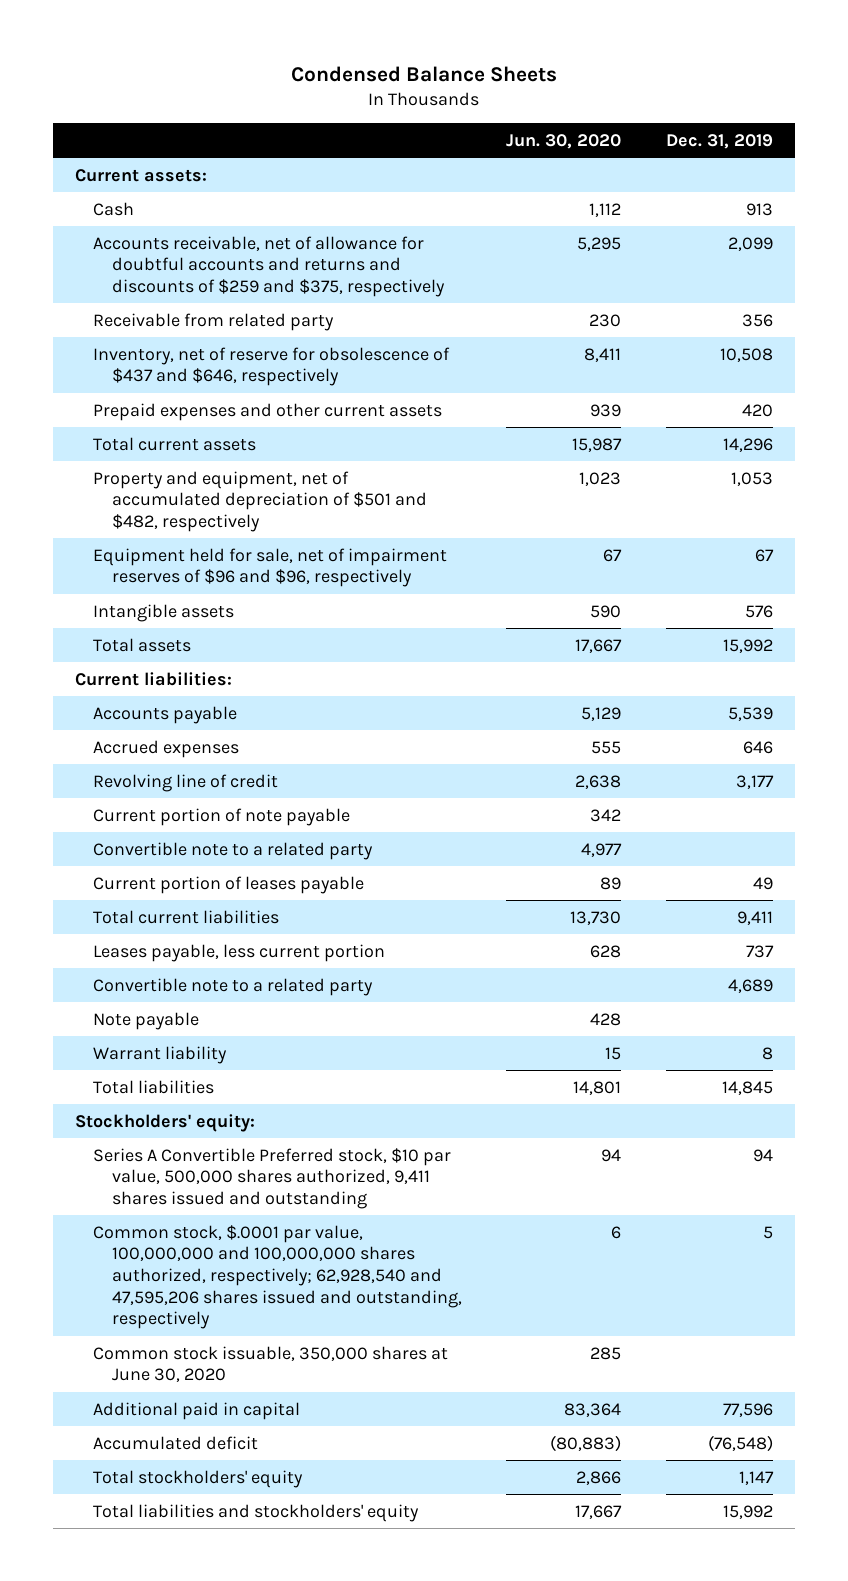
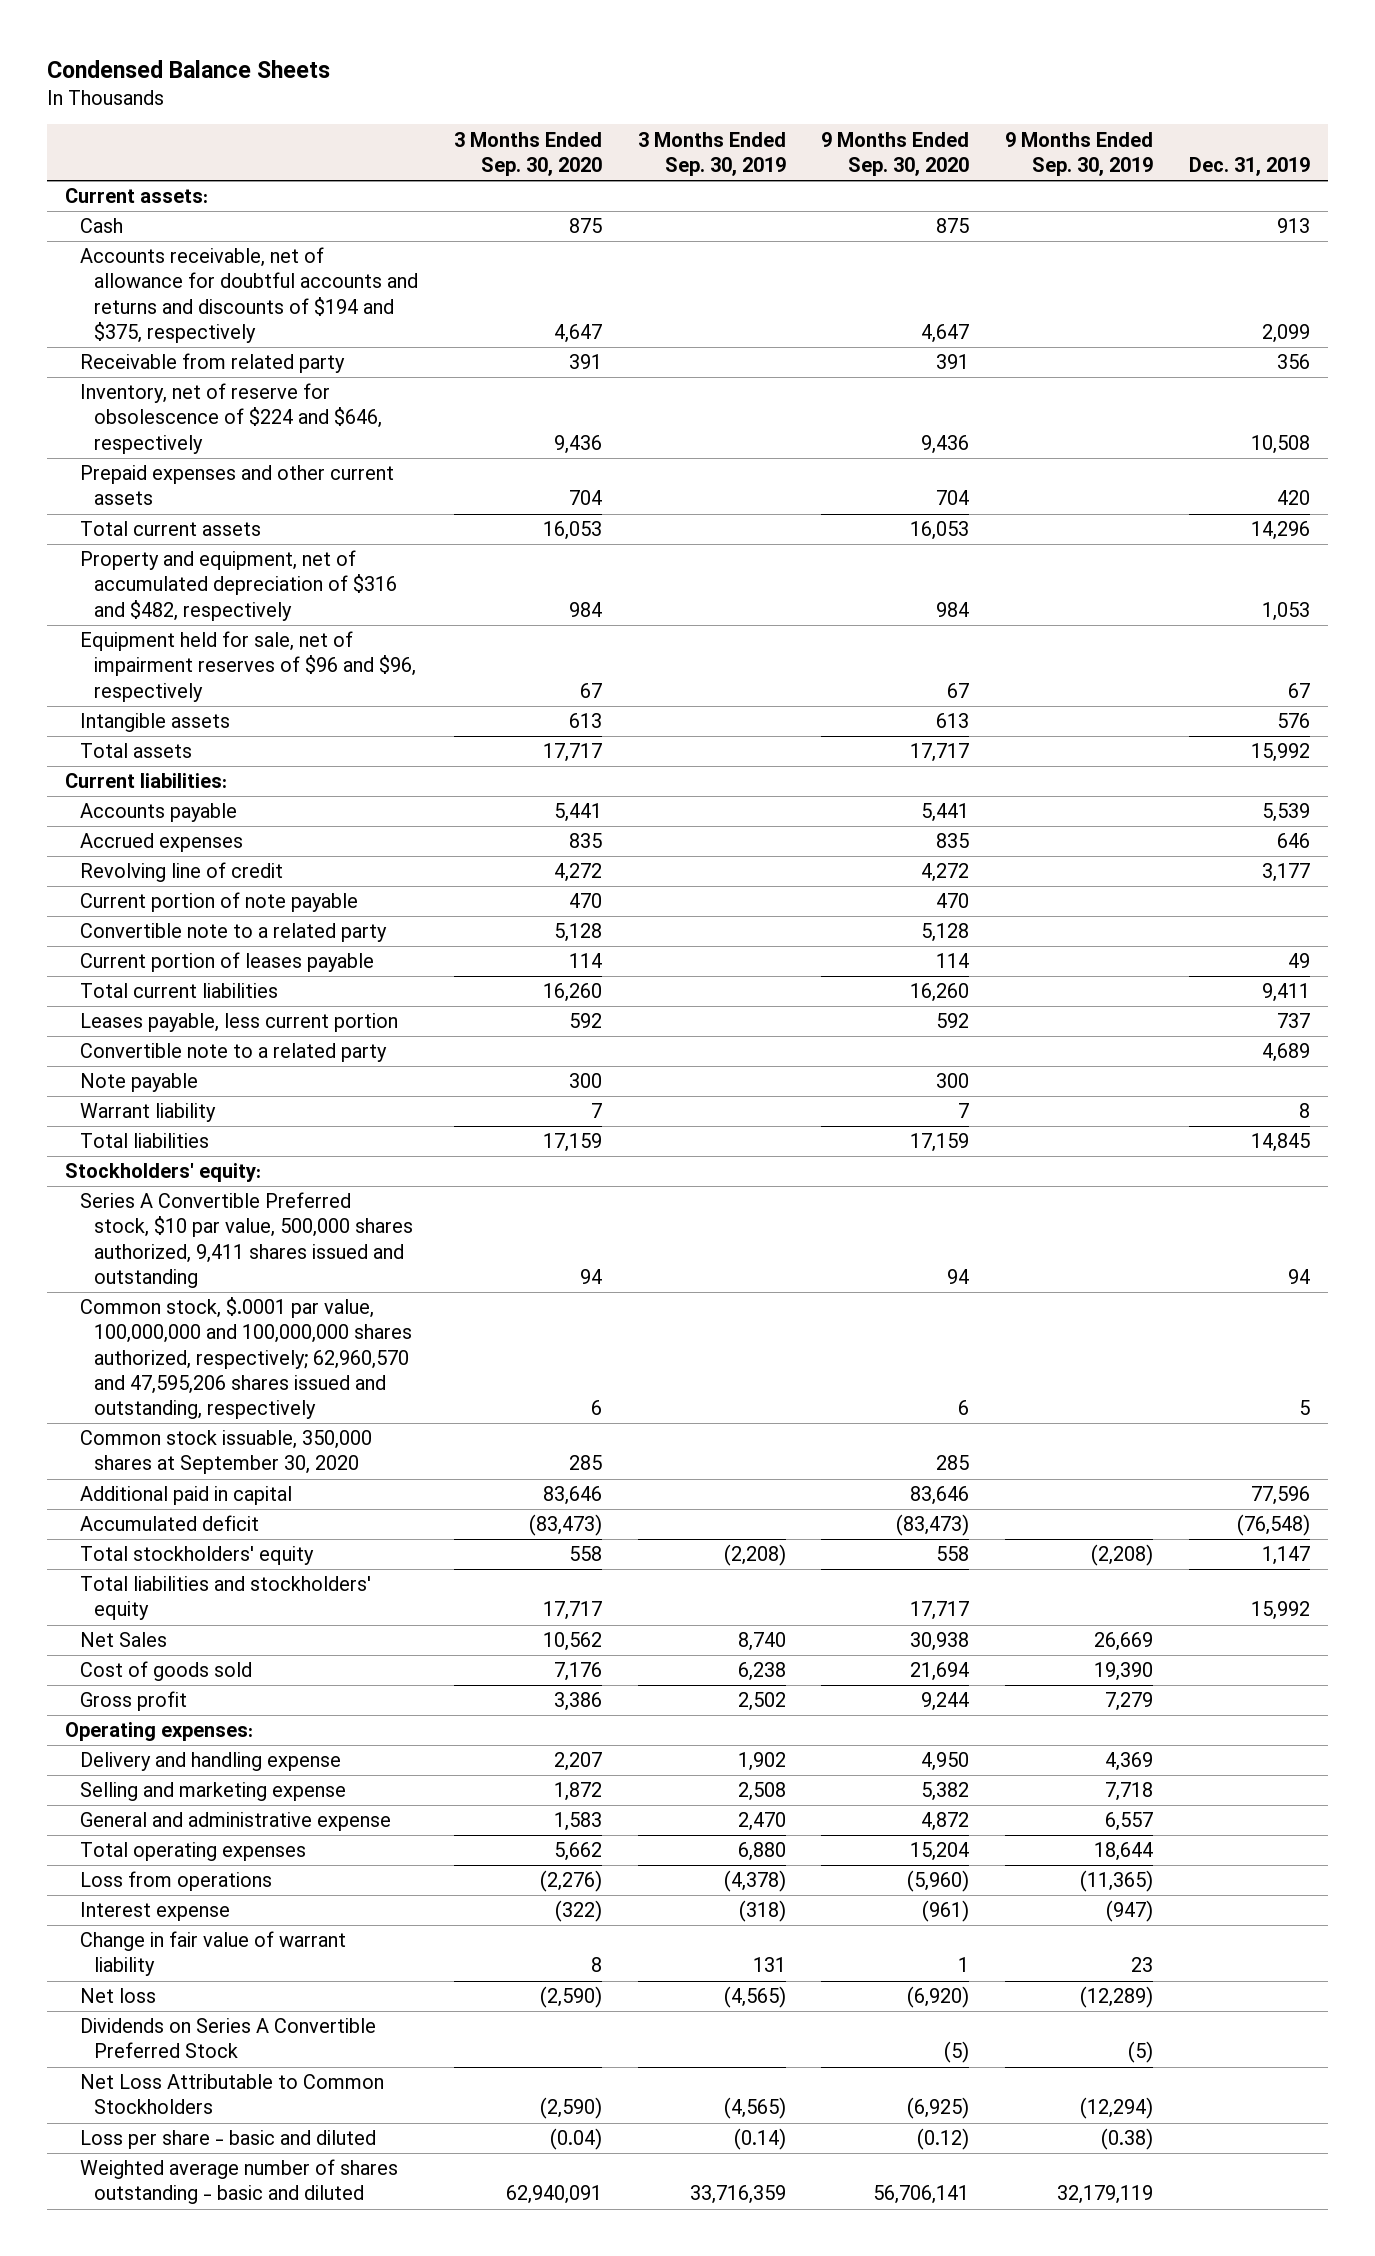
[506,134,622,150] Jun. 30, 2020 -> none
none -> [453,131,602,176] 3 Months Ended Sep. 30, 2020
none -> [637,131,786,176] 3 Months Ended Sep. 30, 2019
none -> [821,131,970,176] 9 Months Ended Sep. 30, 2020
none -> [1005,131,1154,176] 9 Months Ended Sep. 30, 2019
[93,235,445,298] Accounts receivable, net of allowance for doubtful accounts and returns and discounts of $259 and $375, respectively -> [79,247,419,343] Accounts receivable, net of allowance for doubtful accounts and returns and discounts of $194 and $375, respectively
[93,346,451,387] Inventory, net of reserve for obsolescence of $437 and $646, respectively -> [79,383,383,454] Inventory, net of reserve for obsolescence of $224 and $646, respectively
[93,470,427,533] Property and equipment, net of accumulated depreciation of $501 and $482, respectively -> [79,550,398,621] Property and equipment, net of accumulated depreciation of $316 and $482, respectively
[93,1224,462,1330] Common stock, $.0001 par value, 100,000,000 and 100,000,000 shares authorized, respectively; 62,928,540 and 47,595,206 shares issued and outstanding, respectively -> [79,1297,413,1419] Common stock, $.0001 par value, 100,000,000 and 100,000,000 shares authorized, respectively; 62,960,570 and 47,595,206 shares issued and outstanding, respectively
[93,1345,449,1383] Common stock issuable, 350,000 shares at June 30, 2020 -> [79,1430,372,1475] Common stock issuable, 350,000 shares at September 30, 2020
none -> [79,1632,167,1648] Net Sales
none -> [79,1661,252,1682] Cost of goods sold
none -> [79,1691,187,1712] Gross profit
none -> [65,1722,254,1742] Operating expenses:
none -> [79,1752,341,1772] Delivery and handling expense
none -> [79,1782,346,1802] Selling and marketing expense
none -> [79,1812,391,1832] General and administrative expense
none -> [79,1842,306,1862] Total operating expenses
none -> [79,1871,272,1892] Loss from operations
none -> [79,1902,230,1922] Interest expense
none -> [79,1931,346,1977] Change in fair value of warrant liability
none -> [79,1988,156,2004] Net loss
none -> [79,2018,376,2059] Dividends on Series A Convertible Preferred Stock
none -> [79,2074,384,2115] Net Loss Attributable to Common Stockholders
none -> [79,2130,376,2150] Loss per share - basic and diluted
none -> [79,2159,398,2205] Weighted average number of shares outstanding - basic and diluted

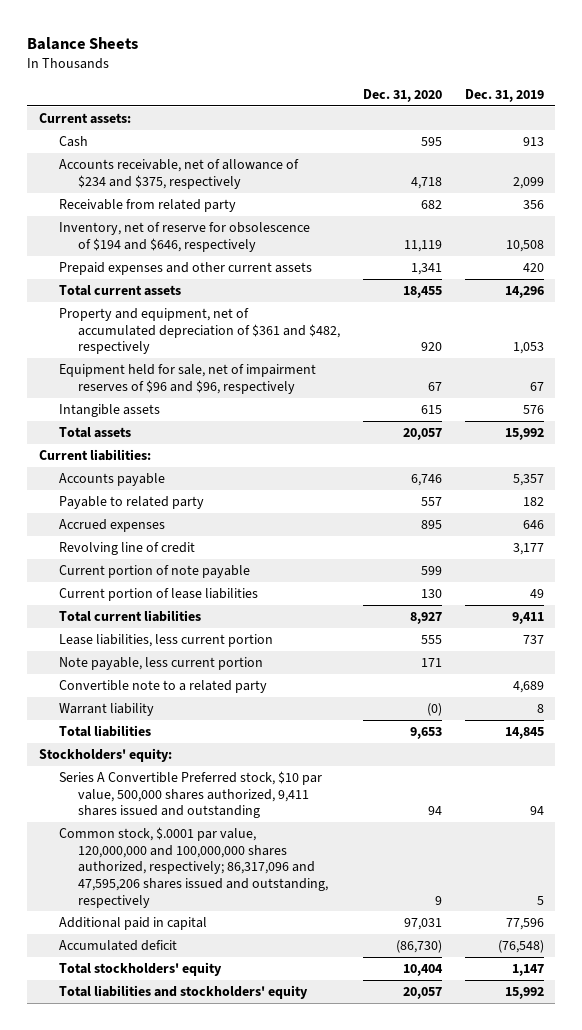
[47,59,331,78] Condensed Balance Sheets -> [27,37,139,51] Balance Sheets
[453,131,602,176] 3 Months Ended Sep. 30, 2020 -> none
[637,131,786,176] 3 Months Ended Sep. 30, 2019 -> none
[821,131,970,176] 9 Months Ended Sep. 30, 2020 -> none
[1005,131,1154,176] 9 Months Ended Sep. 30, 2019 -> none
none -> [363,88,443,102] Dec. 31, 2020
[79,247,419,343] Accounts receivable, net of allowance for doubtful accounts and returns and discounts of $194 and $375, respectively -> [58,159,299,189] Accounts receivable, net of allowance of $234 and $375, respectively
[79,383,383,454] Inventory, net of reserve for obsolescence of $224 and $646, respectively -> [58,222,310,252] Inventory, net of reserve for obsolescence of $194 and $646, respectively
[79,550,398,621] Property and equipment, net of accumulated depreciation of $316 and $482, respectively -> [58,308,341,355] Property and equipment, net of accumulated depreciation of $361 and $482, respectively
[1261,803,1310,823] 5,539 -> [512,474,544,487] 5,357
none -> [58,496,204,510] Payable to related party
[79,923,387,943] Convertible note to a related party -> none
[79,952,374,973] Current portion of leases payable -> [58,588,258,602] Current portion of lease liabilities
[79,1013,398,1033] Leases payable, less current portion -> [58,634,273,648] Lease liabilities, less current portion
none -> [58,657,263,671] Note payable, less current portion
[79,1073,198,1093] Note payable -> none
[79,1430,372,1475] Common stock issuable, 350,000 shares at September 30, 2020 -> none
[79,1297,413,1419] Common stock, $.0001 par value, 100,000,000 and 100,000,000 shares authorized, respectively; 62,960,570 and 47,595,206 shares issued and outstanding, respectively -> [58,827,329,908] Common stock, $.0001 par value, 120,000,000 and 100,000,000 shares authorized, respectively; 86,317,096 and 47,595,206 shares issued and outstanding, respectively
[79,1632,167,1648] Net Sales -> none
[79,1661,252,1682] Cost of goods sold -> none
[79,1691,187,1712] Gross profit -> none
[65,1722,254,1742] Operating expenses: -> none
[79,1752,341,1772] Delivery and handling expense -> none
[79,1782,346,1802] Selling and marketing expense -> none
[79,1812,391,1832] General and administrative expense -> none
[79,1842,306,1862] Total operating expenses -> none
[79,1871,272,1892] Loss from operations -> none
[79,1902,230,1922] Interest expense -> none
[79,1931,346,1977] Change in fair value of warrant liability -> none
[79,1988,156,2004] Net loss -> none
[79,2018,376,2059] Dividends on Series A Convertible Preferred Stock -> none
[79,2074,384,2115] Net Loss Attributable to Common Stockholders -> none
[79,2130,376,2150] Loss per share - basic and diluted -> none
[79,2159,398,2205] Weighted average number of shares outstanding - basic and diluted -> none

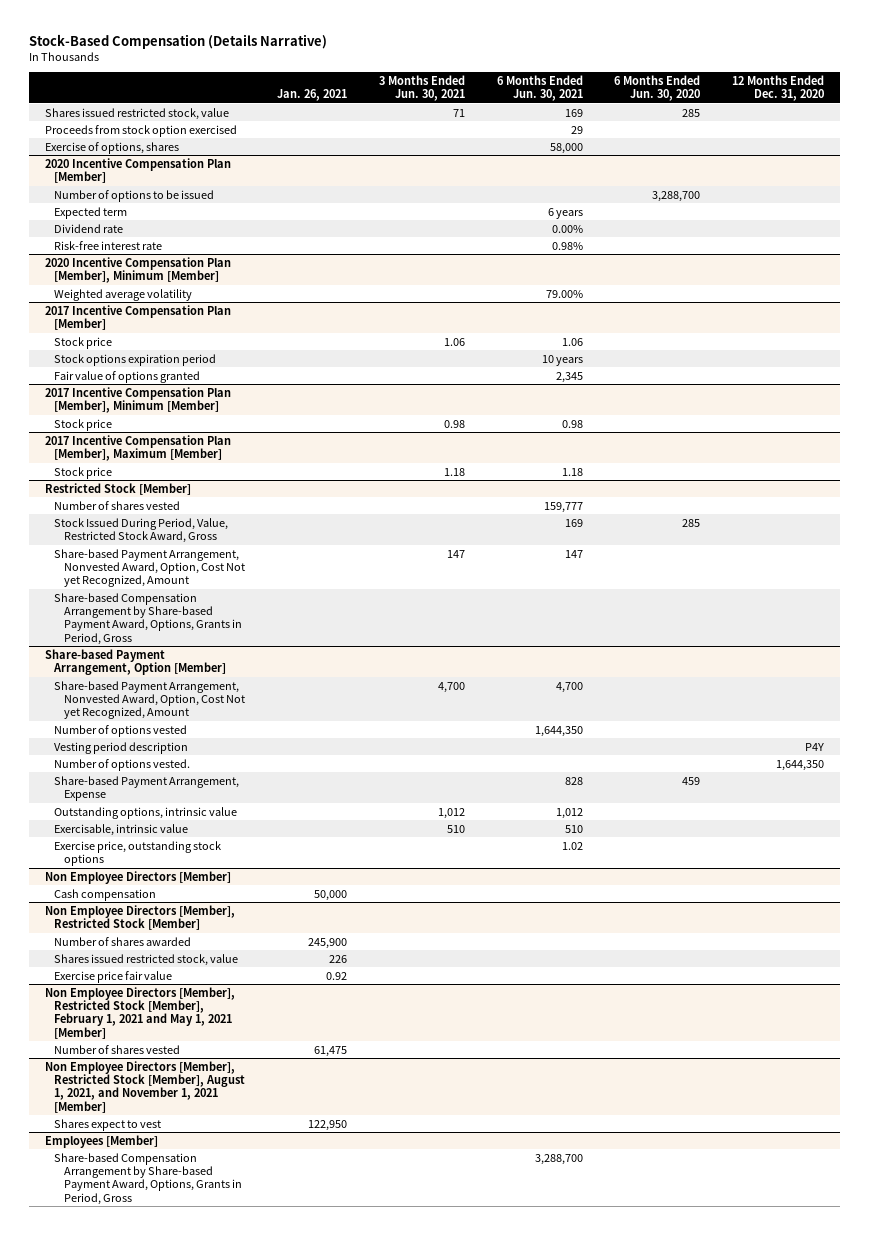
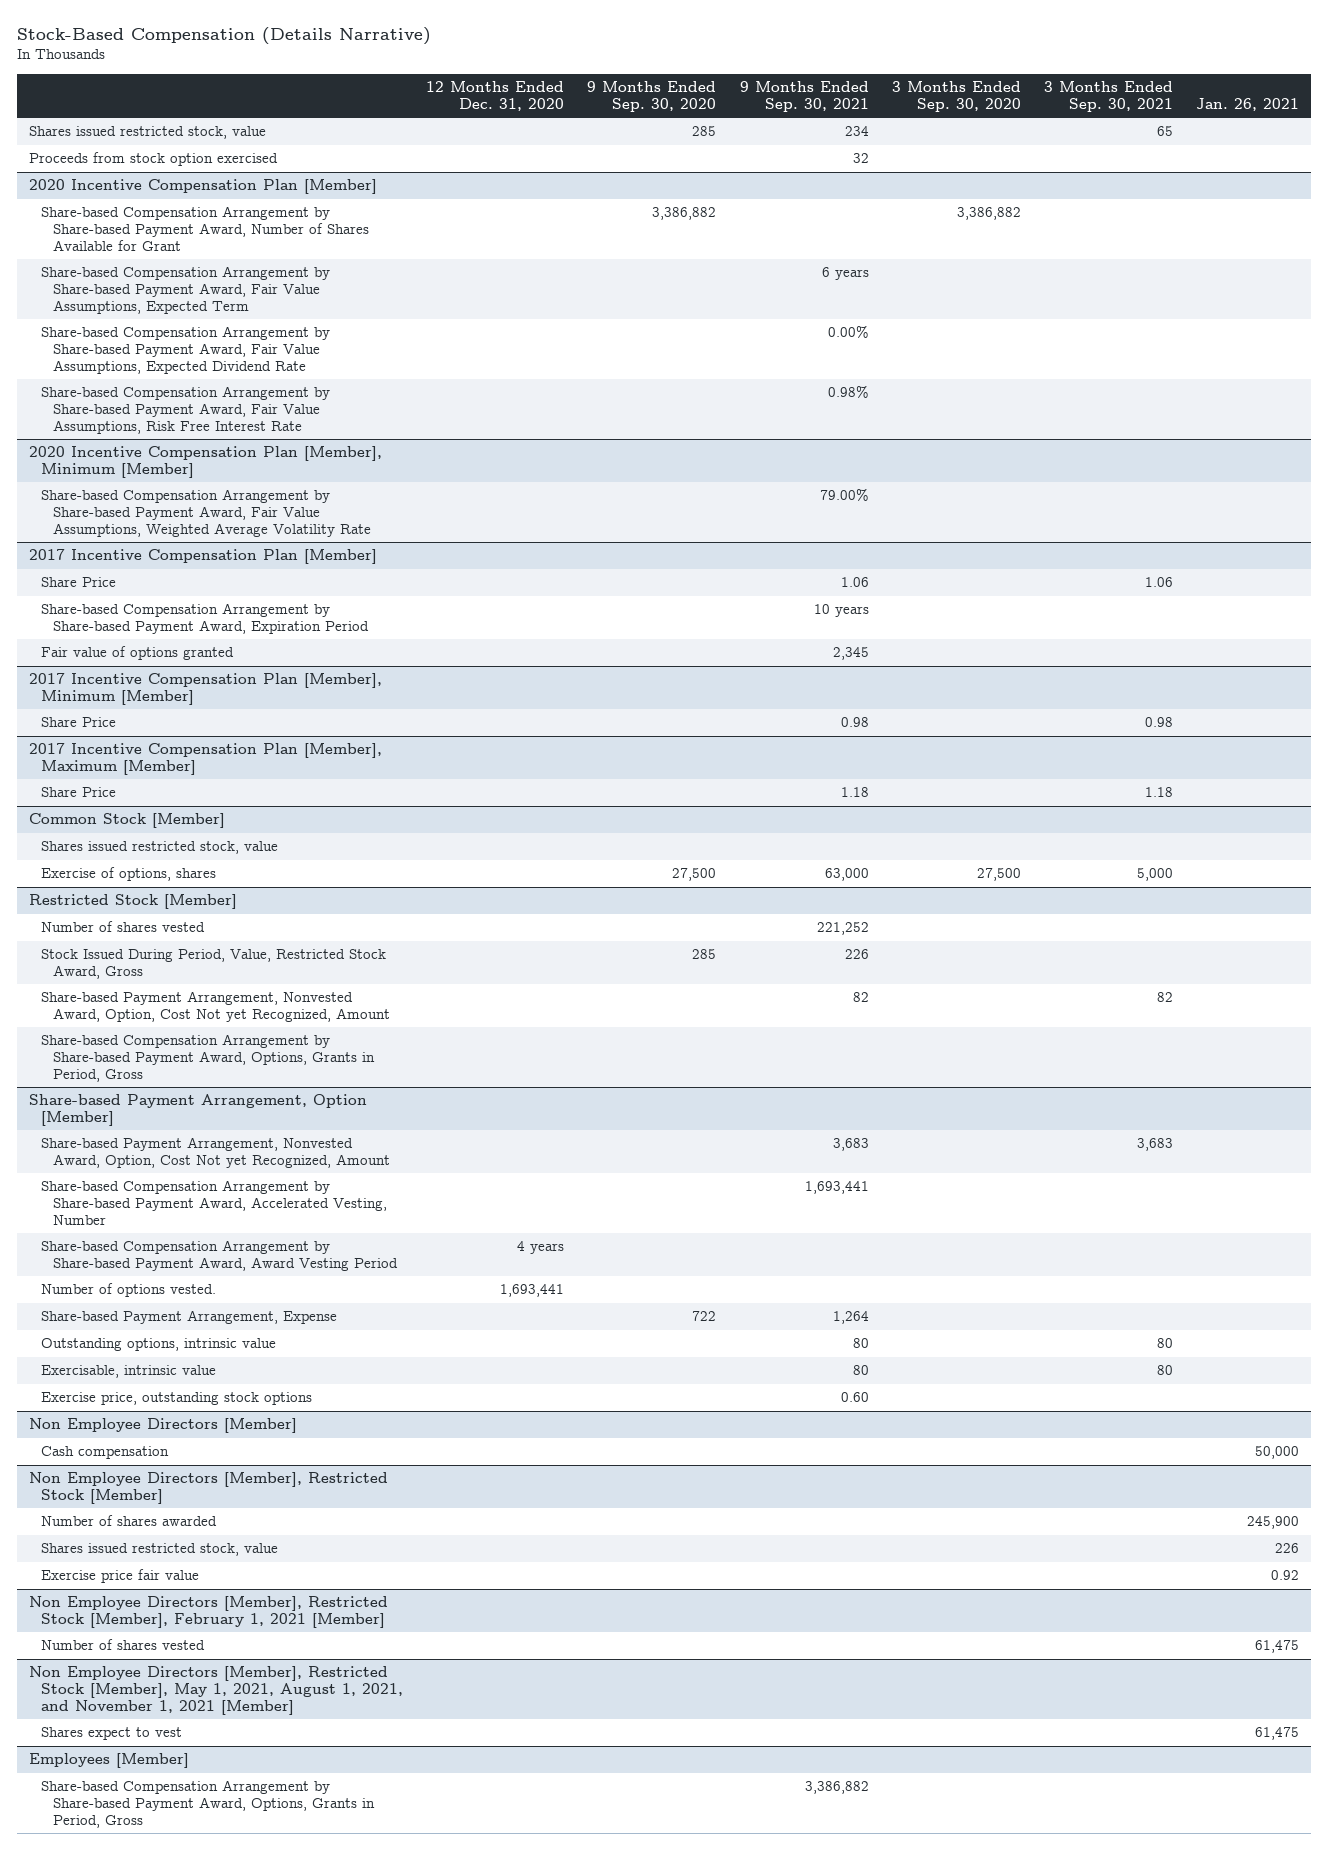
[378,75,465,102] 3 Months Ended Jun. 30, 2021 -> none
[496,75,583,102] 6 Months Ended Jun. 30, 2021 -> none
[614,75,701,102] 6 Months Ended Jun. 30, 2020 -> none
none -> [587,81,717,112] 9 Months Ended Sep. 30, 2020
none -> [739,81,869,112] 9 Months Ended Sep. 30, 2021
none -> [891,81,1021,112] 3 Months Ended Sep. 30, 2020
none -> [1044,81,1174,112] 3 Months Ended Sep. 30, 2021
[44,141,179,154] Exercise of options, shares -> none
[54,189,215,202] Number of options to be issued -> [40,206,369,251] Share-based Compensation Arrangement by Share-based Payment Award, Number of Shares Available for Grant
[54,206,128,219] Expected term -> [40,266,330,314] Share-based Compensation Arrangement by Share-based Payment Award, Fair Value Assumptions, Expected Term
[54,223,124,233] Dividend rate -> [40,326,330,374] Share-based Compensation Arrangement by Share-based Payment Award, Fair Value Assumptions, Expected Dividend Rate
[54,240,163,250] Risk-free interest rate -> [40,386,330,434] Share-based Compensation Arrangement by Share-based Payment Award, Fair Value Assumptions, Risk Free Interest Rate
[54,288,193,301] Weighted average volatility -> [40,489,371,537] Share-based Compensation Arrangement by Share-based Payment Award, Fair Value Assumptions, Weighted Average Volatility Rate
[54,336,113,349] Stock price -> [40,577,116,588] Share Price
[54,353,217,366] Stock options expiration period -> [40,603,369,635] Share-based Compensation Arrangement by Share-based Payment Award, Expiration Period
[54,418,113,431] Stock price -> [40,717,116,728] Share Price
[54,466,113,479] Stock price -> [40,787,116,798] Share Price
none -> [28,813,225,829] Common Stock [Member]
none -> [40,841,278,855] Shares issued restricted stock, value
none -> [40,867,216,882] Exercise of options, shares
[54,741,189,754] Vesting period description -> none
[54,724,188,737] Number of options vested -> [40,1180,387,1225] Share-based Compensation Arrangement by Share-based Payment Award, Accelerated Vesting, Number
none -> [40,1240,398,1272] Share-based Compensation Arrangement by Share-based Payment Award, Award Vesting Period
[775,759,824,771] 1,644,350 -> [499,1284,564,1298] 1,693,441
[44,986,235,1039] Non Employee Directors [Member], Restricted Stock [Member], February 1, 2021 and May 1, 2021 [Member] -> [28,1596,388,1629] Non Employee Directors [Member], Restricted Stock [Member], February 1, 2021 [Member]
[44,1060,246,1113] Non Employee Directors [Member], Restricted Stock [Member], August 1, 2021, and November 1, 2021 [Member] -> [28,1666,403,1715] Non Employee Directors [Member], Restricted Stock [Member], May 1, 2021, August 1, 2021, and November 1, 2021 [Member]
[308,1119,348,1131] 122,950 -> [1255,1727,1300,1741] 61,475

